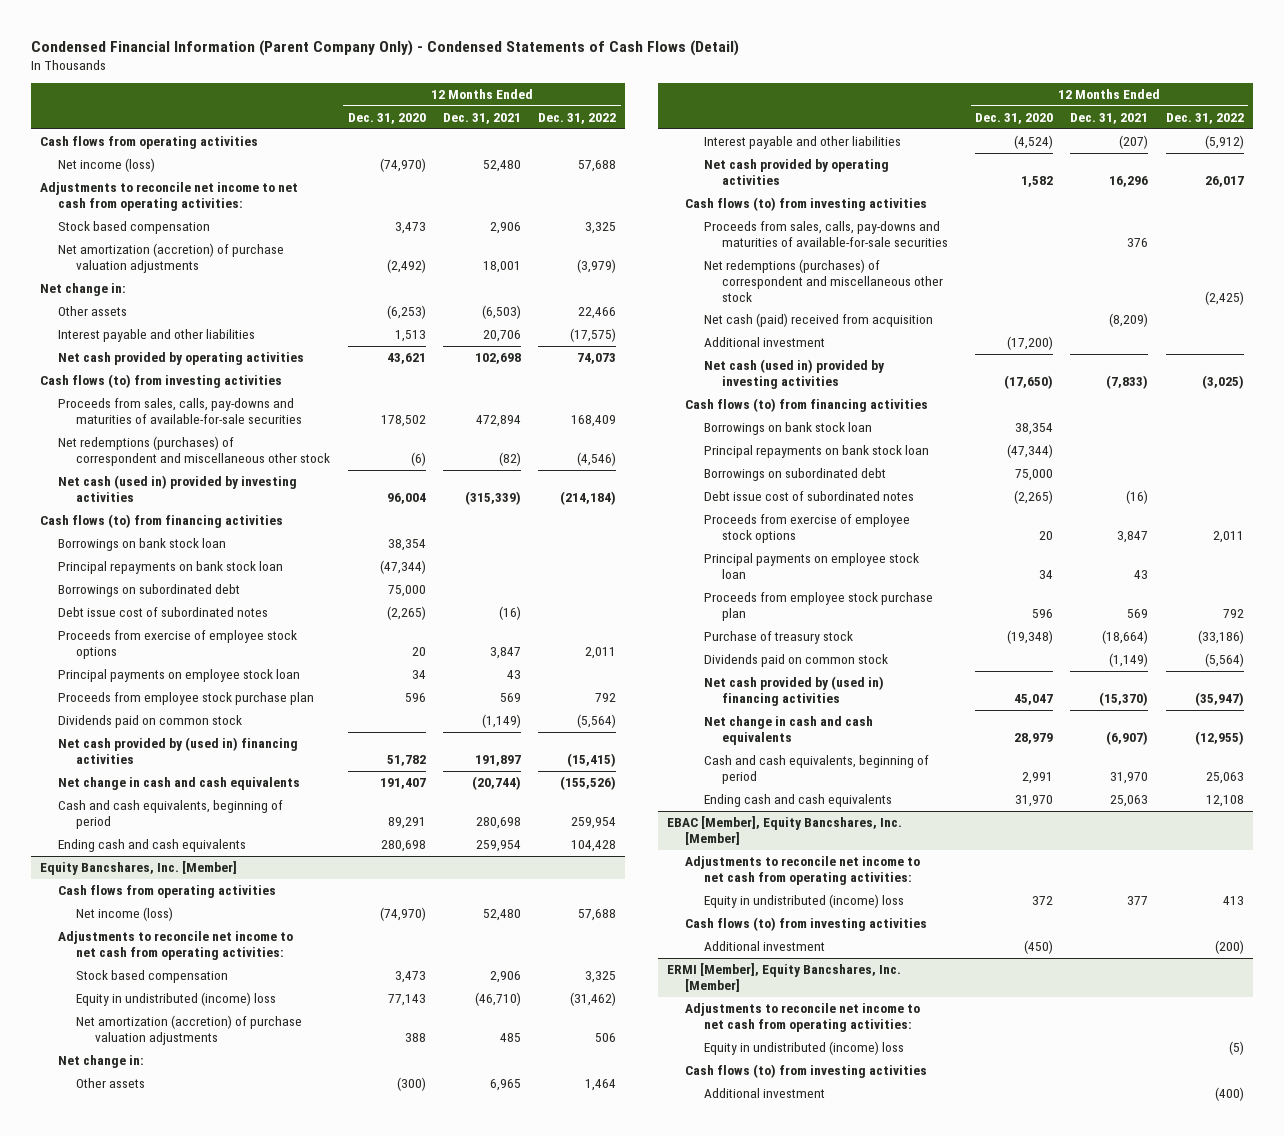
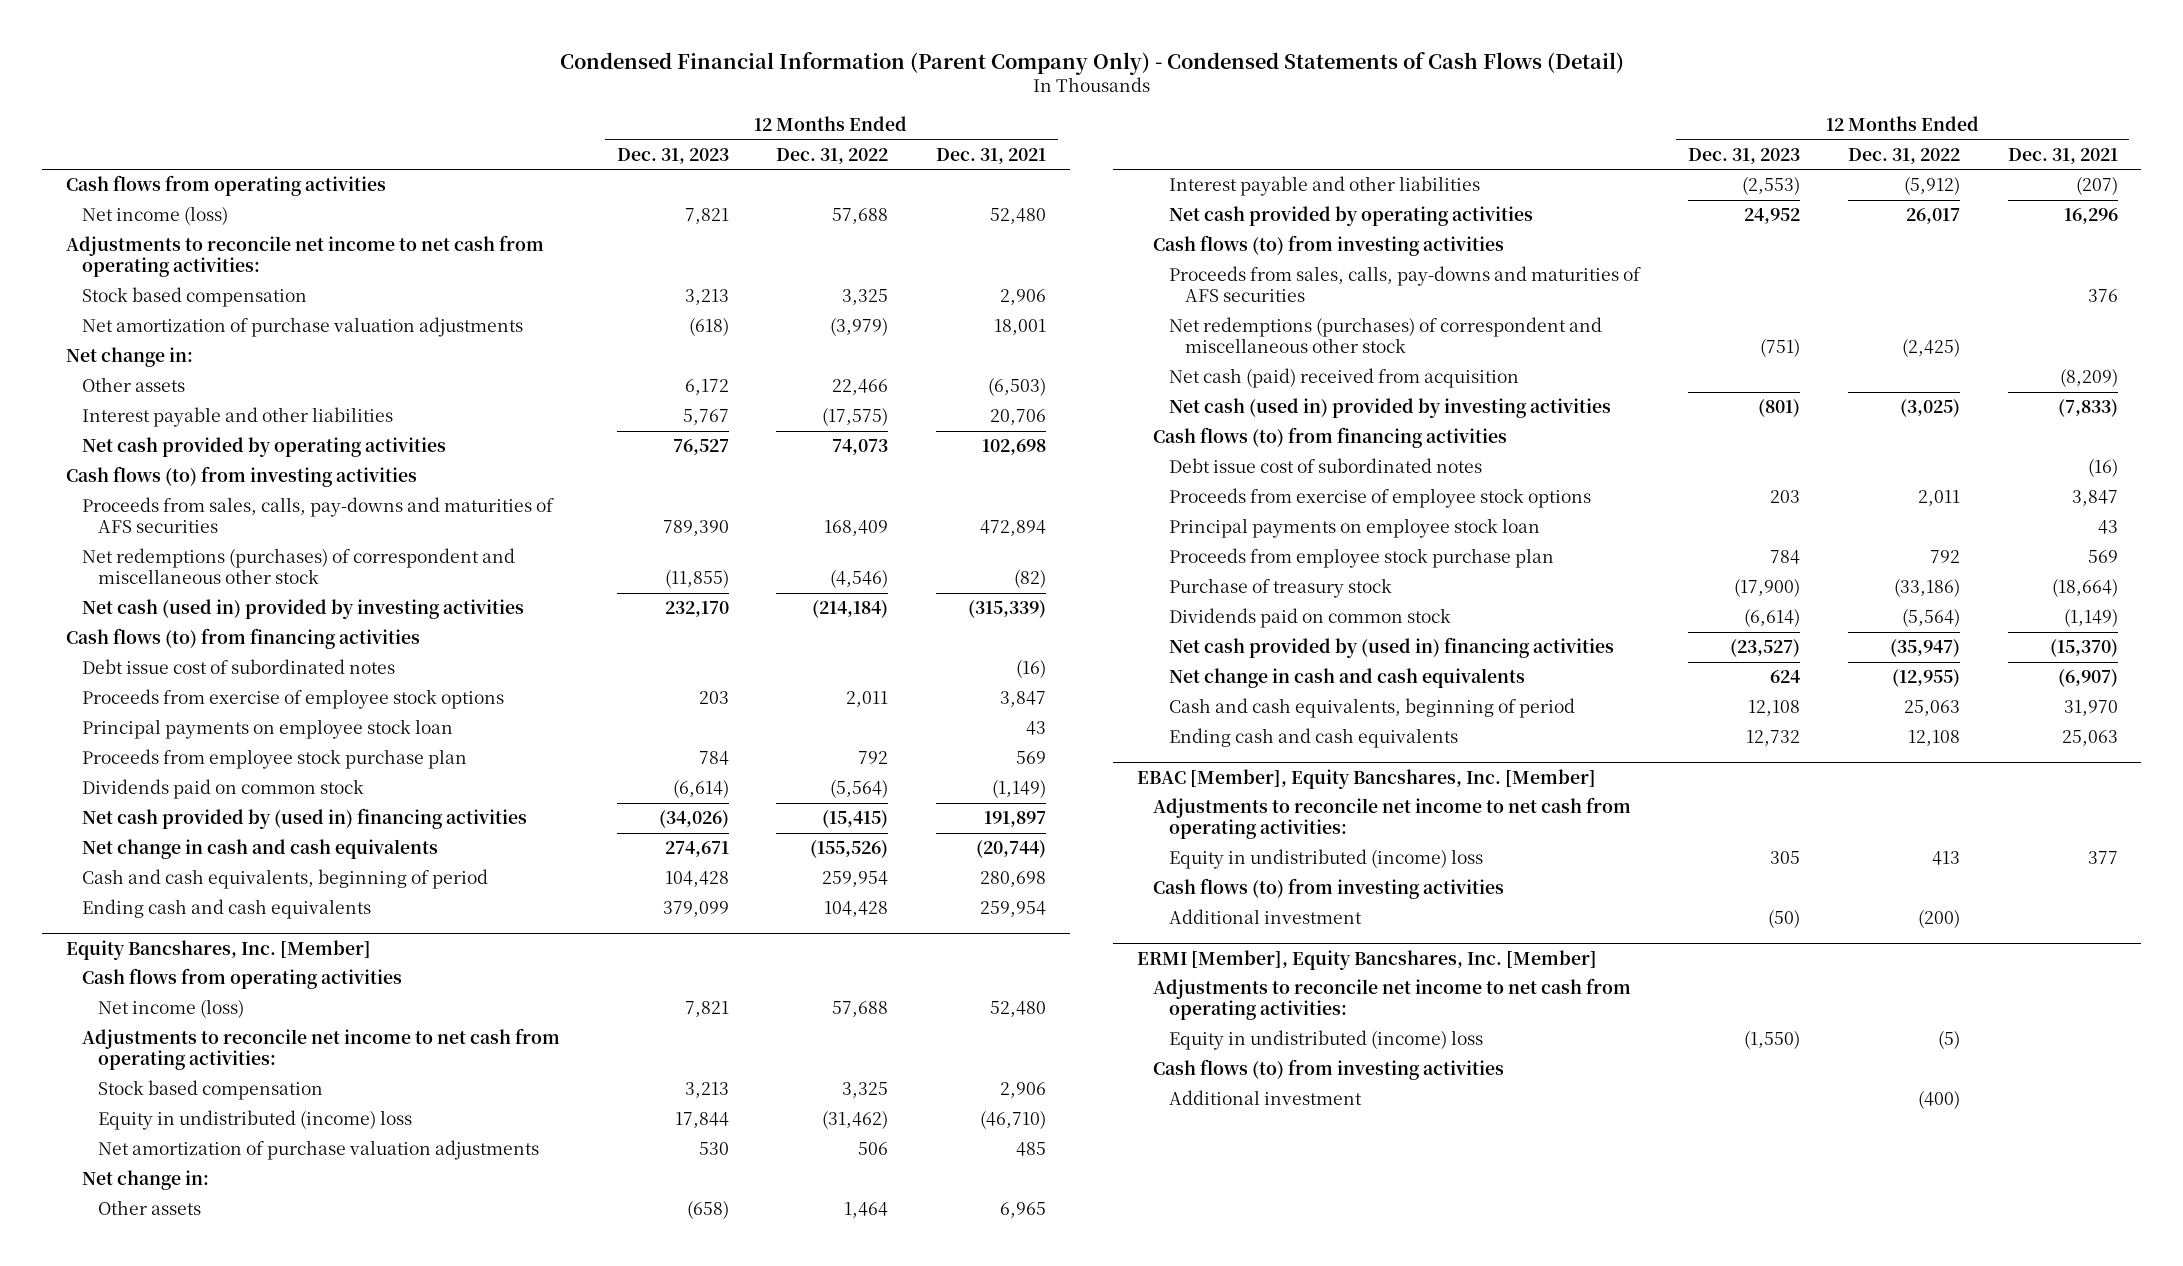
[347,112,426,124] Dec. 31, 2020 -> none
none -> [616,147,729,164] Dec. 31, 2023
[57,243,284,273] Net amortization (accretion) of purchase valuation adjustments -> [81,317,523,338] Net amortization of purchase valuation adjustments
[57,398,303,424] Proceeds from sales, calls, pay-downs and maturities of available-for-sale securities -> [81,497,554,534] Proceeds from sales, calls, pay-downs and maturities of AFS securities
[57,538,226,552] Borrowings on bank stock loan -> none
[57,561,283,575] Principal repayments on bank stock loan -> none
[57,584,240,598] Borrowings on subordinated debt -> none
[76,1015,303,1045] Net amortization (accretion) of purchase valuation adjustments -> [97,1140,539,1161] Net amortization of purchase valuation adjustments
[703,221,948,247] Proceeds from sales, calls, pay-downs and maturities of available-for-sale securities -> [1169,266,1642,303] Proceeds from sales, calls, pay-downs and maturities of AFS securities
[703,337,825,348] Additional investment -> none
[703,422,872,436] Borrowings on bank stock loan -> none
[703,445,929,459] Principal repayments on bank stock loan -> none
[703,468,886,482] Borrowings on subordinated debt -> none

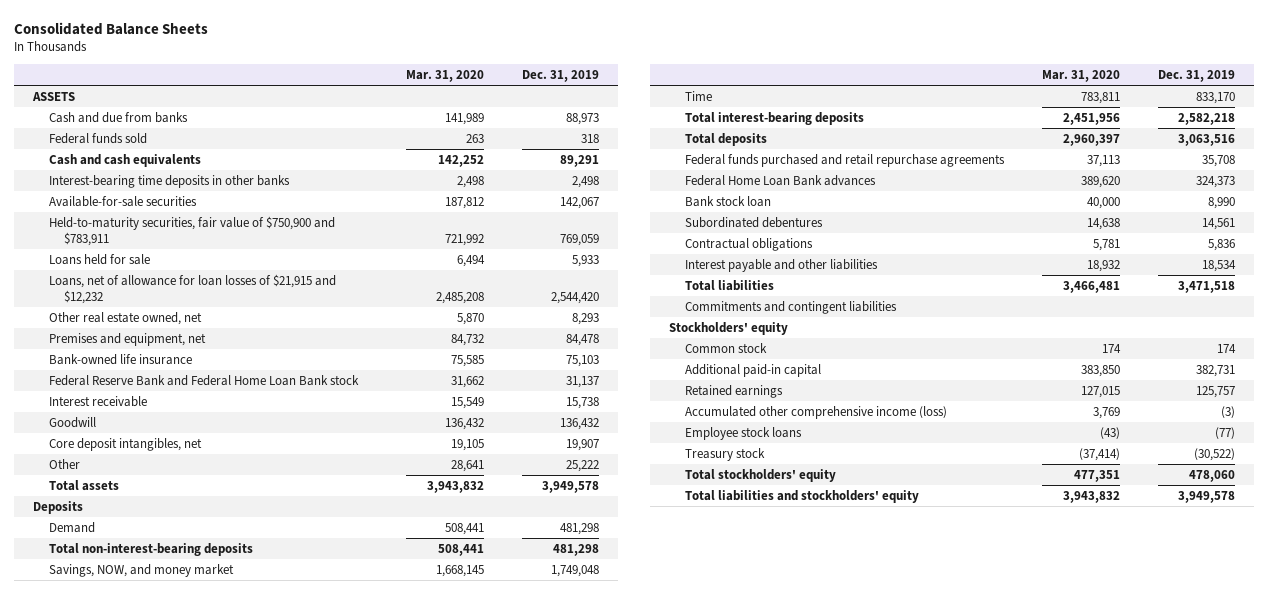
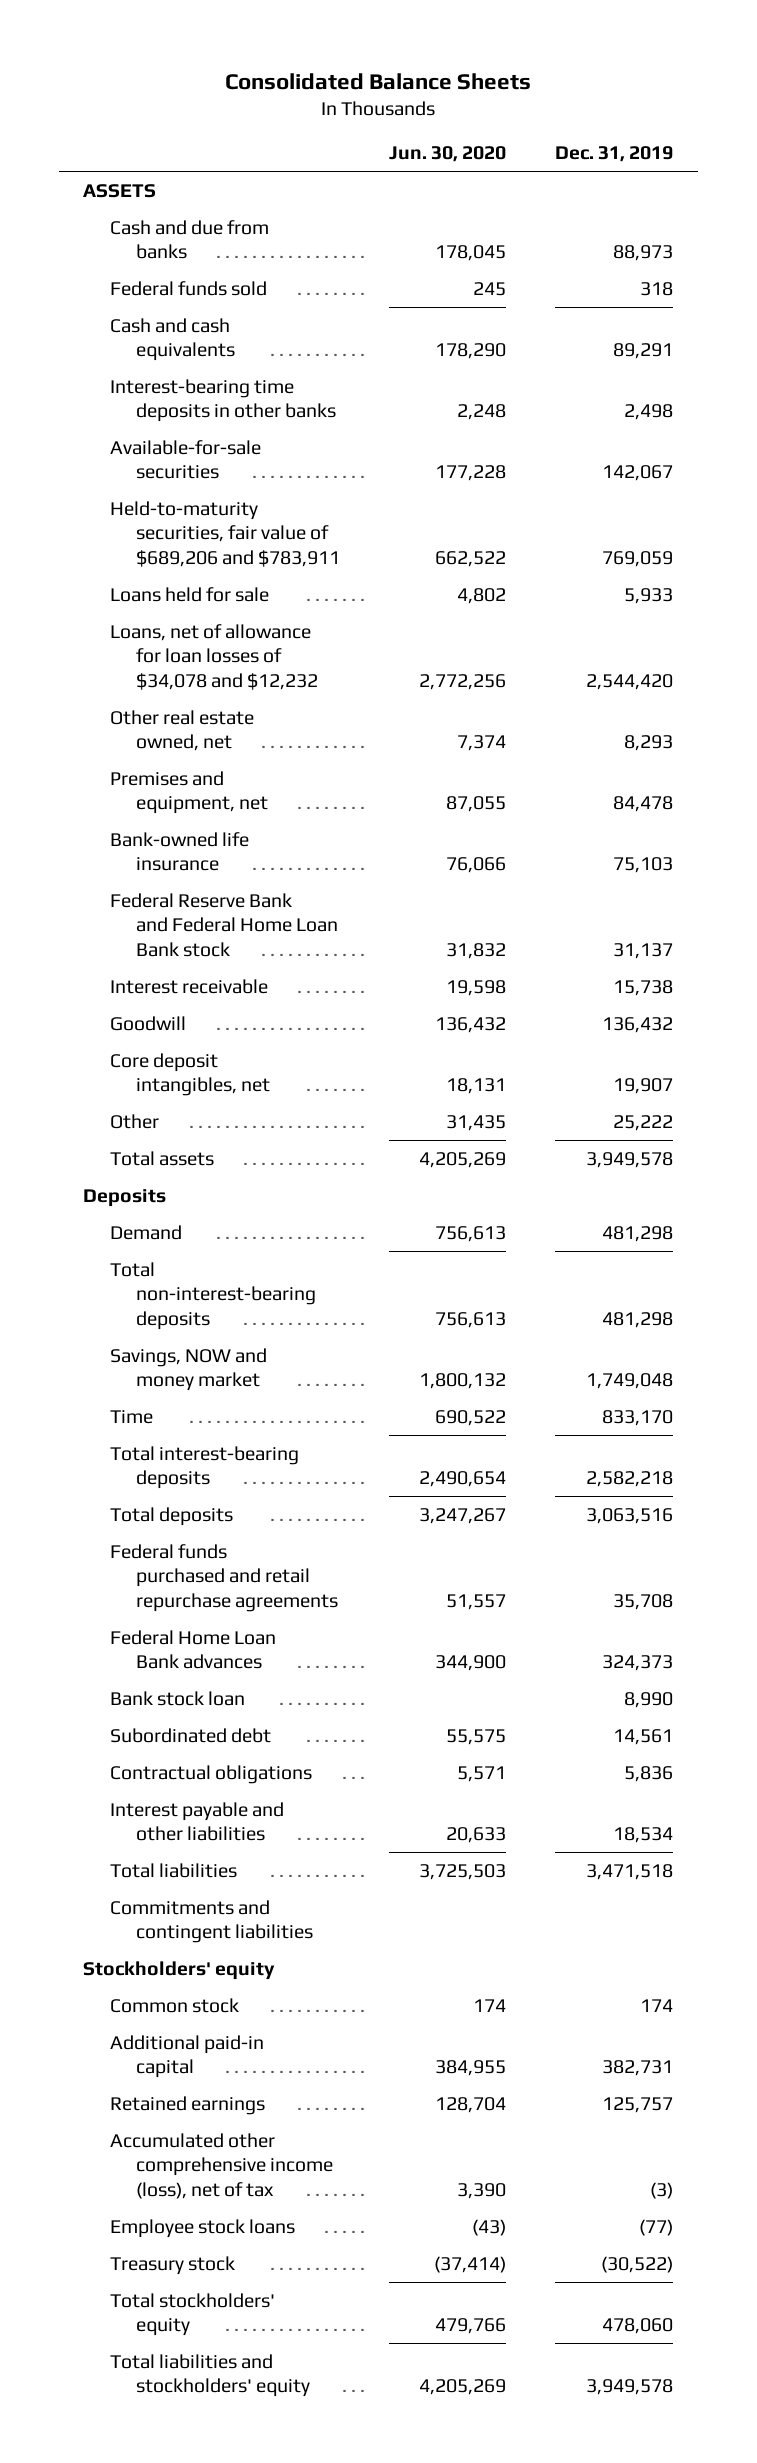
[405,69,484,82] Mar. 31, 2020 -> none
none -> [389,146,507,163] Jun. 30, 2020
[48,215,335,246] Held-to-maturity securities, fair value of $750,900 and $783,911 -> [109,500,341,567] Held-to-maturity securities, fair value of $689,206 and $783,911
[48,273,336,304] Loans, net of allowance for loan losses of $21,915 and $12,232 -> [109,623,319,690] Loans, net of allowance for loan losses of $34,078 and $12,232
[48,563,234,577] Savings, NOW, and money market -> [109,1347,267,1392] Savings, NOW and money market
[685,216,824,228] Subordinated debentures -> [109,1727,271,1743] Subordinated debt
[685,405,948,419] Accumulated other comprehensive income (loss) -> [109,2132,334,2199] Accumulated other comprehensive income (loss), net of tax

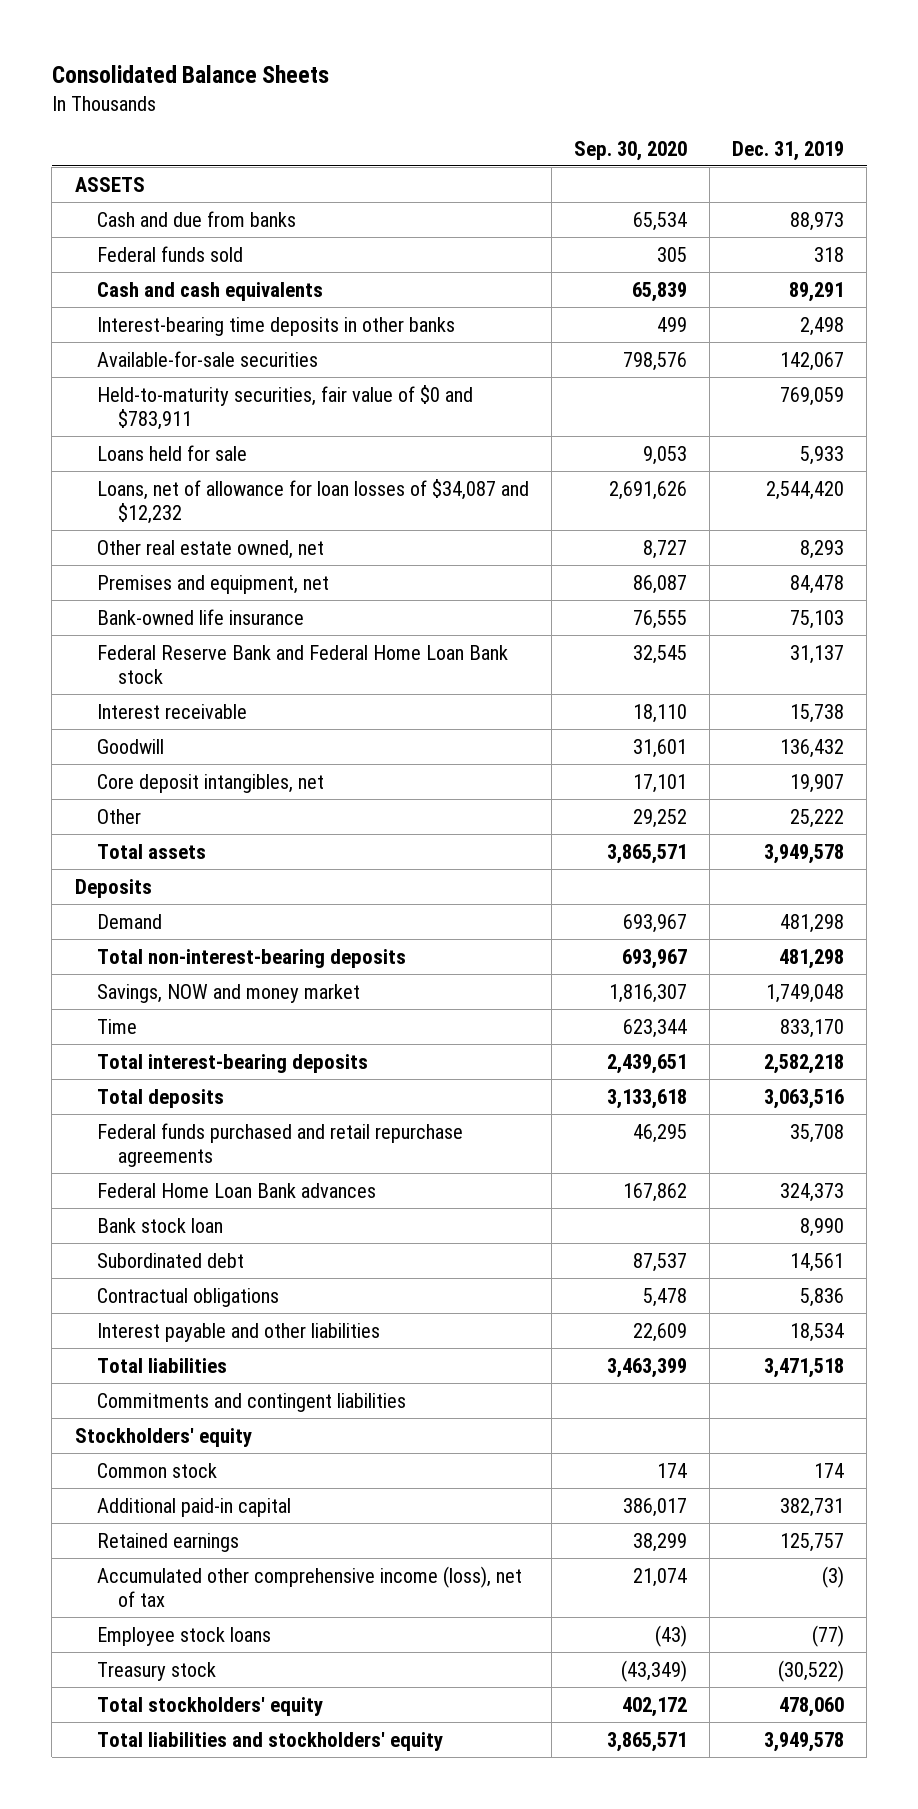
[389,146,507,163] Jun. 30, 2020 -> none
none -> [573,140,687,161] Sep. 30, 2020
[109,500,341,567] Held-to-maturity securities, fair value of $689,206 and $783,911 -> [96,384,473,430] Held-to-maturity securities, fair value of $0 and $783,911
[109,623,319,690] Loans, net of allowance for loan losses of $34,078 and $12,232 -> [96,478,529,524] Loans, net of allowance for loan losses of $34,087 and $12,232

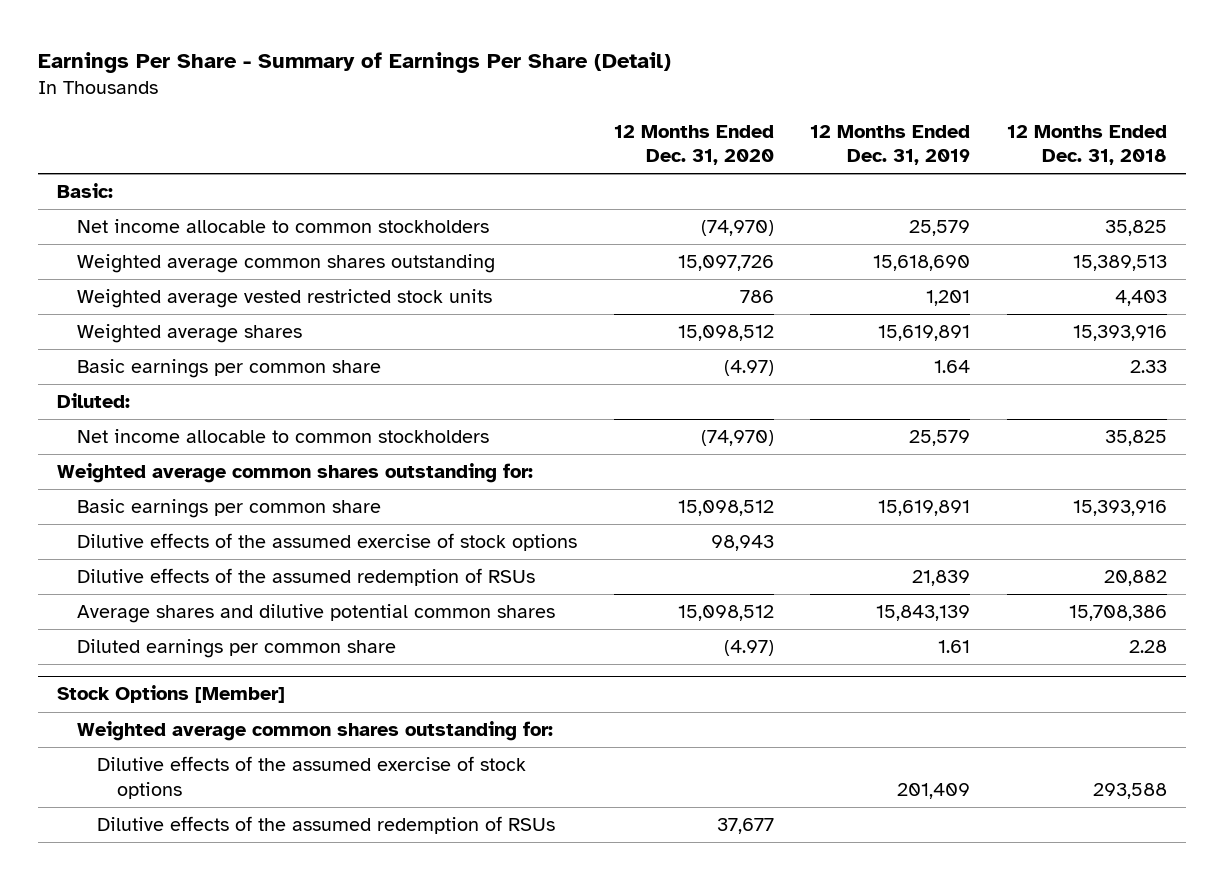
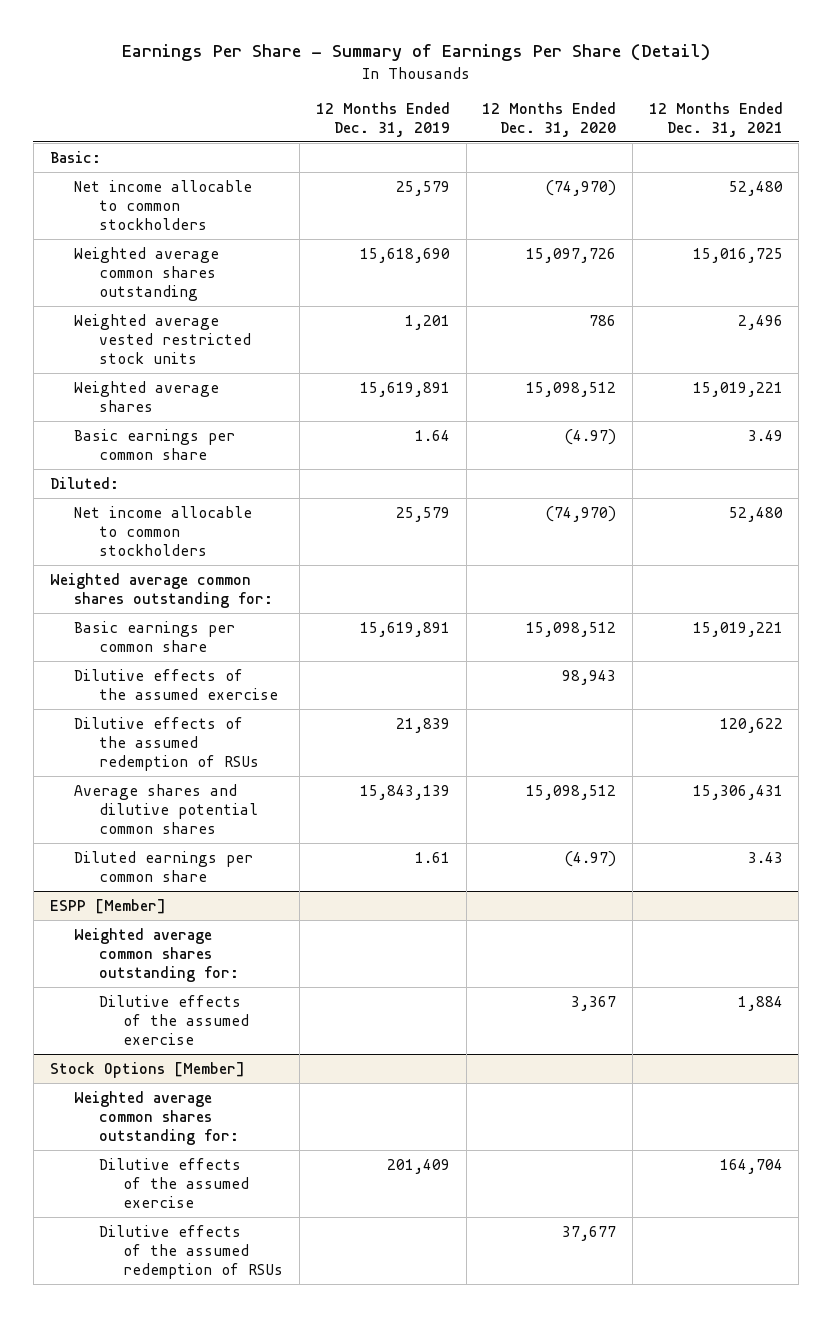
[1007,124,1168,165] 12 Months Ended Dec. 31, 2018 -> none
none -> [648,101,783,138] 12 Months Ended Dec. 31, 2021
[76,533,577,552] Dilutive effects of the assumed exercise of stock options -> [74,668,278,700] Dilutive effects of the assumed exercise
none -> [49,898,166,914] ESPP [Member]
none -> [74,927,239,983] Weighted average common shares outstanding for:
none -> [98,994,250,1046] Dilutive effects of the assumed exercise
[96,756,526,799] Dilutive effects of the assumed exercise of stock options -> [98,1157,250,1209] Dilutive effects of the assumed exercise

